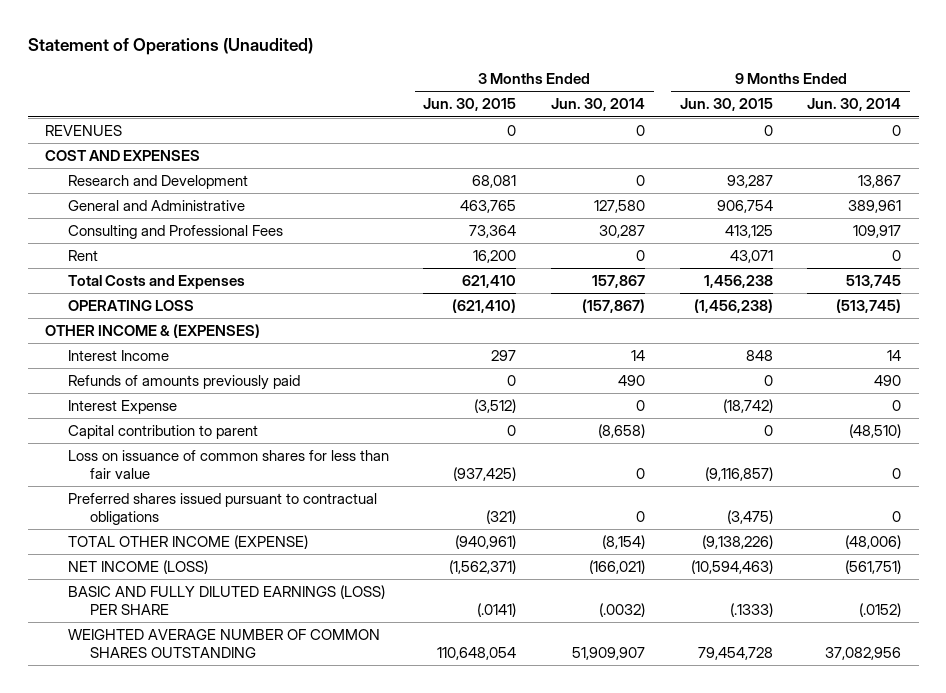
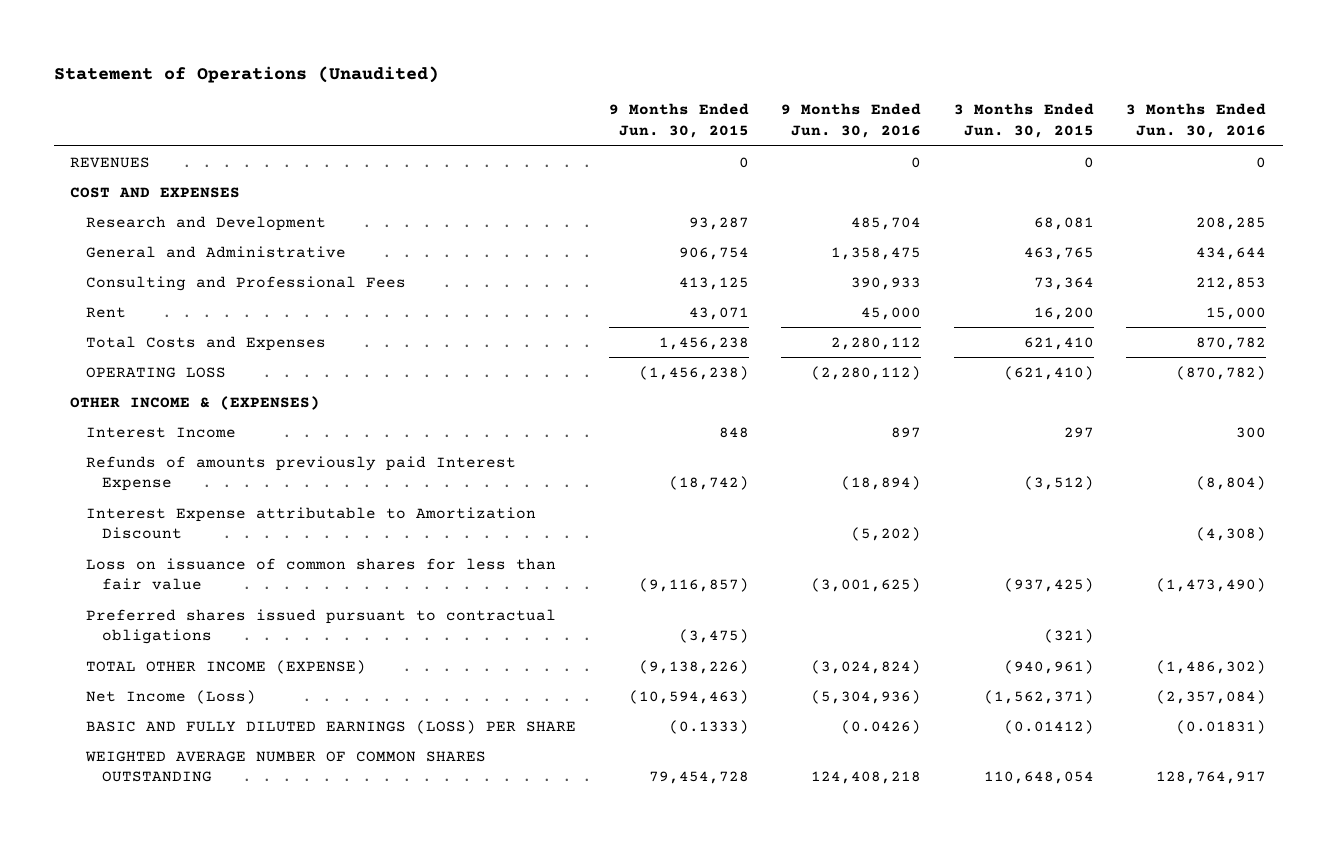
[551,98,646,112] Jun. 30, 2014 -> none
[807,98,902,112] Jun. 30, 2014 -> none
none -> [781,103,922,139] 9 Months Ended Jun. 30, 2016
none -> [1126,103,1267,139] 3 Months Ended Jun. 30, 2016
[67,375,300,391] Refunds of amounts previously paid -> none
[67,425,258,440] Capital contribution to parent -> none
[67,400,177,415] Interest Expense -> [86,455,517,492] Refunds of amounts previously paid Interest Expense
none -> [86,506,537,540] Interest Expense attributable to Amortization Discount
[67,560,208,575] NET INCOME (LOSS) -> [86,689,257,704] Net Income (Loss)
[477,603,517,618] (.0141) -> [1003,719,1094,734] (0.01412)
[729,603,773,618] (.1333) -> [668,719,749,734] (0.1333)

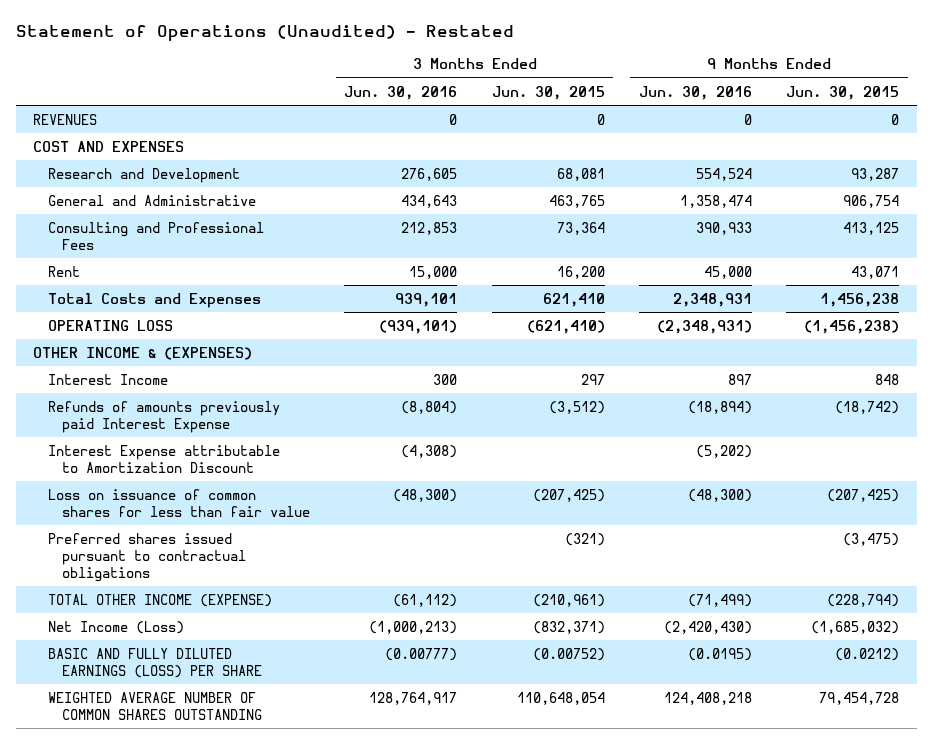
[53,65,439,83] Statement of Operations (Unaudited) -> [15,25,514,42] Statement of Operations (Unaudited) - Restated
[851,216,922,230] 485,704 -> [696,167,753,181] 554,524
[1196,216,1267,230] 208,285 -> [401,167,458,181] 276,605
[831,246,922,260] 1,358,475 -> [680,194,753,208] 1,358,474
[1196,246,1267,260] 434,644 -> [401,194,458,208] 434,643
[831,336,922,350] 2,280,112 -> [673,292,753,307] 2,348,931
[1196,336,1267,350] 870,782 -> [395,292,458,307] 939,101
[811,365,922,380] (2,280,112) -> [657,319,753,334] (2,348,931)
[1176,365,1267,380] (870,782) -> [379,319,458,334] (939,101)
[638,578,749,593] (9,116,857) -> [827,488,900,502] (207,425)
[811,578,922,593] (3,001,625) -> [688,488,753,502] (48,300)
[1003,578,1094,593] (937,425) -> [532,488,605,502] (207,425)
[1156,578,1267,593] (1,473,490) -> [393,488,458,502] (48,300)
[638,659,749,674] (9,138,226) -> [827,593,900,607] (228,794)
[811,659,922,674] (3,024,824) -> [688,593,753,607] (71,499)
[1003,659,1094,674] (940,961) -> [532,593,605,607] (210,961)
[1156,659,1267,674] (1,486,302) -> [393,593,458,607] (61,112)
[628,689,749,704] (10,594,463) -> [811,620,900,634] (1,685,032)
[811,689,922,704] (5,304,936) -> [664,620,753,634] (2,420,430)
[983,689,1094,704] (1,562,371) -> [532,620,605,634] (832,371)
[1156,689,1267,704] (2,357,084) -> [369,620,458,634] (1,000,213)
[668,719,749,734] (0.1333) -> [835,647,900,661] (0.0212)
[841,719,922,734] (0.0426) -> [688,647,753,661] (0.0195)
[1003,719,1094,734] (0.01412) -> [532,647,605,661] (0.00752)
[1176,719,1267,734] (0.01831) -> [385,647,458,661] (0.00777)

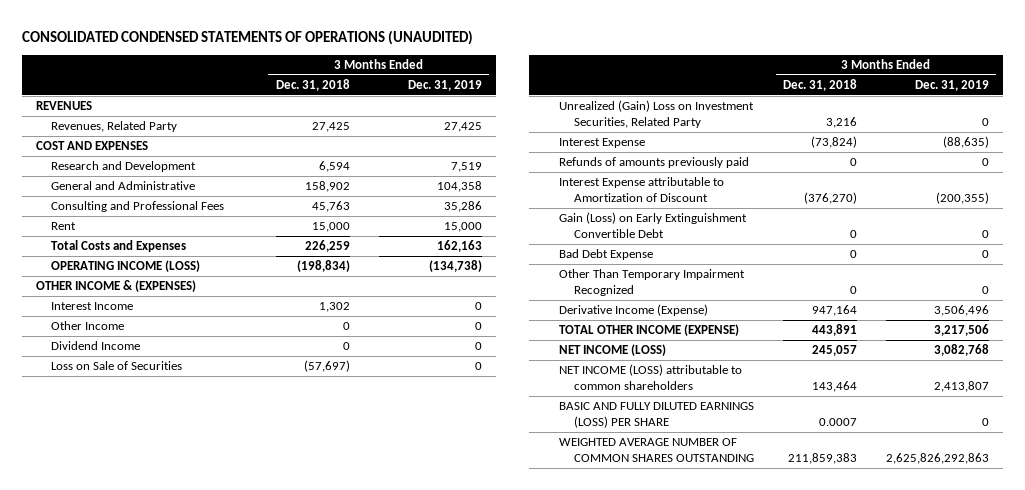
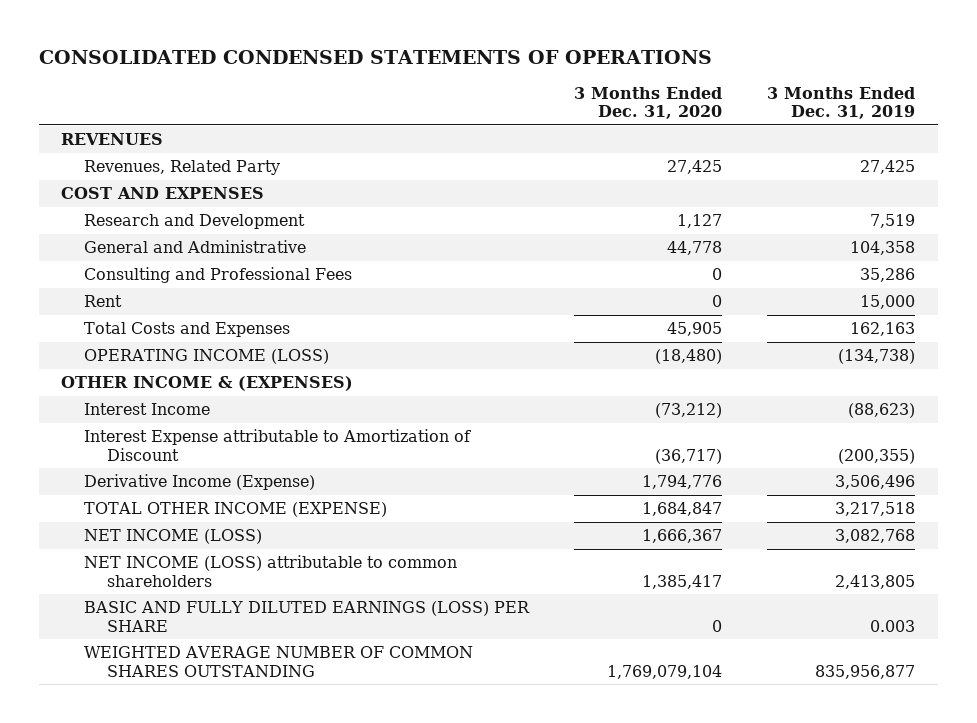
[21,29,473,45] CONSOLIDATED CONDENSED STATEMENTS OF OPERATIONS (UNAUDITED) -> [39,49,713,64] CONSOLIDATED CONDENSED STATEMENTS OF OPERATIONS
[275,79,350,92] Dec. 31, 2018 -> none
none -> [574,86,723,120] 3 Months Ended Dec. 31, 2020
[51,321,125,331] Other Income -> none
[51,341,141,351] Dividend Income -> none
[51,361,183,371] Loss on Sale of Securities -> none
[558,100,754,129] Unrealized (Gain) Loss on Investment Securities, Related Party -> none
[558,138,645,149] Interest Expense -> none
[558,157,749,169] Refunds of amounts previously paid -> none
[474,302,482,311] 0 -> [848,403,916,419] (88,623)
[558,212,747,239] Gain (Loss) on Early Extinguishment Convertible Debt -> none
[558,249,653,261] Bad Debt Expense -> none
[558,269,745,297] Other Than Temporary Impairment Recognized -> none
[933,324,989,337] 3,217,506 -> [835,502,916,517] 3,217,518
[933,381,989,393] 2,413,807 -> [835,574,916,589] 2,413,805
[981,418,989,427] 0 -> [870,619,916,632] 0.003
[885,453,989,465] 2,625,826,292,863 -> [815,664,916,679] 835,956,877

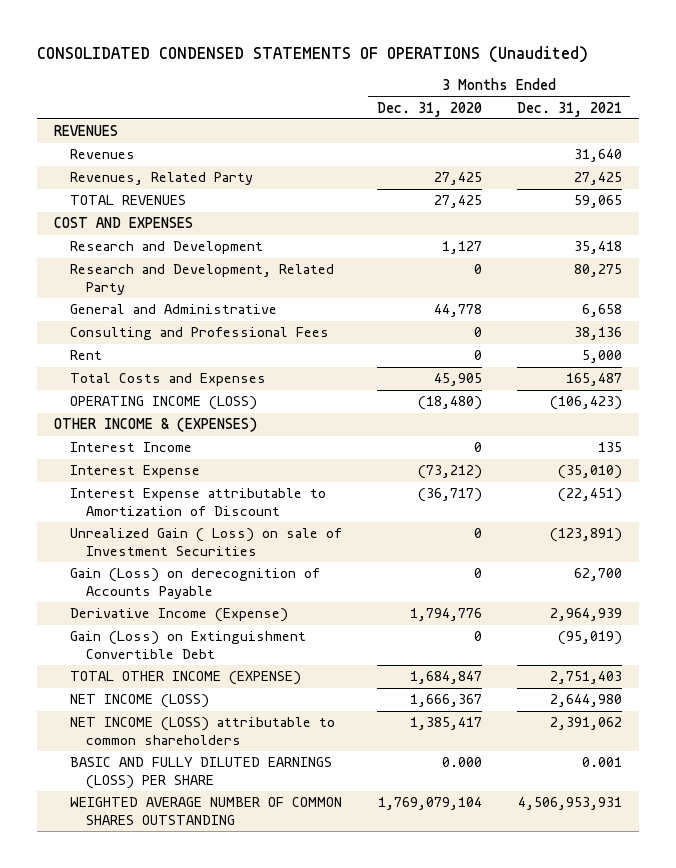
[39,49,713,64] CONSOLIDATED CONDENSED STATEMENTS OF OPERATIONS -> [36,46,588,64] CONSOLIDATED CONDENSED STATEMENTS OF OPERATIONS (Unaudited)
[767,86,916,120] 3 Months Ended Dec. 31, 2019 -> none
none -> [516,101,622,117] Dec. 31, 2021
none -> [70,149,136,160] Revenues
none -> [70,195,187,206] TOTAL REVENUES
none -> [70,264,335,295] Research and Development, Related Party
[655,403,723,419] (73,212) -> [473,442,482,453] 0
none -> [70,465,201,479] Interest Expense
none -> [70,528,343,556] Unrealized Gain ( Loss) on sale of Investment Securities
none -> [70,568,321,599] Gain (Loss) on derecognition of Accounts Payable
none -> [70,631,307,659] Gain (Loss) on Extinguishment Convertible Debt
[712,619,723,632] 0 -> [441,757,482,768] 0.000

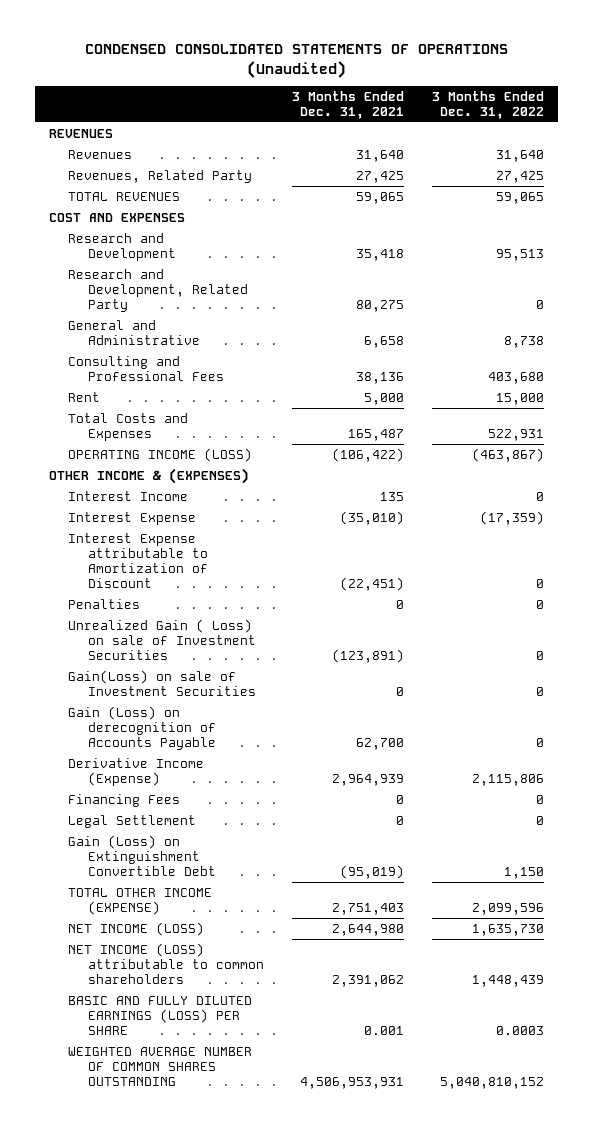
[36,46,588,64] CONSOLIDATED CONDENSED STATEMENTS OF OPERATIONS (Unaudited) -> [84,44,508,78] CONDENSED CONSOLIDATED STATEMENTS OF OPERATIONS (Unaudited)
[376,101,482,117] Dec. 31, 2020 -> none
none -> [432,90,545,119] 3 Months Ended Dec. 31, 2022
[549,396,622,411] (106,423) -> [331,447,404,462] (106,422)
none -> [68,598,141,609] Penalties
none -> [68,669,256,696] Gain(Loss) on sale of Investment Securities
none -> [68,793,181,807] Financing Fees
none -> [68,814,197,828] Legal Settlement

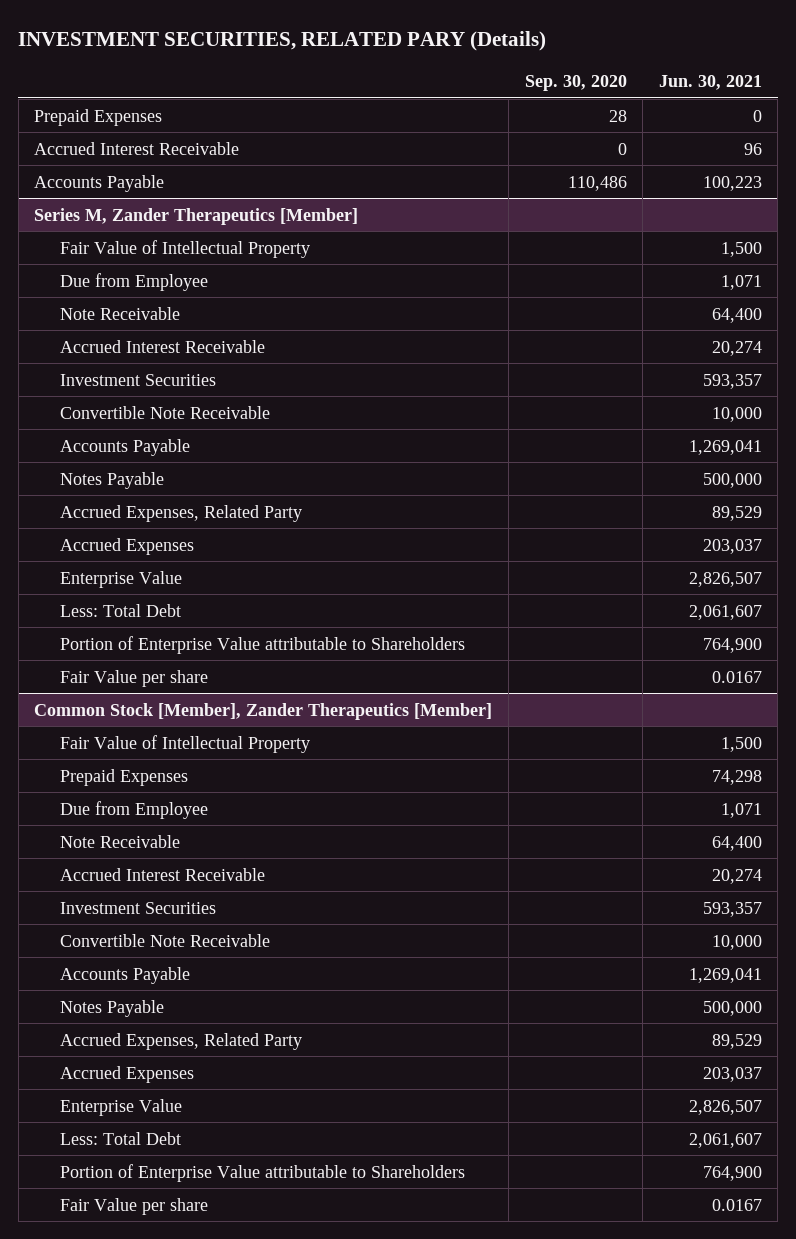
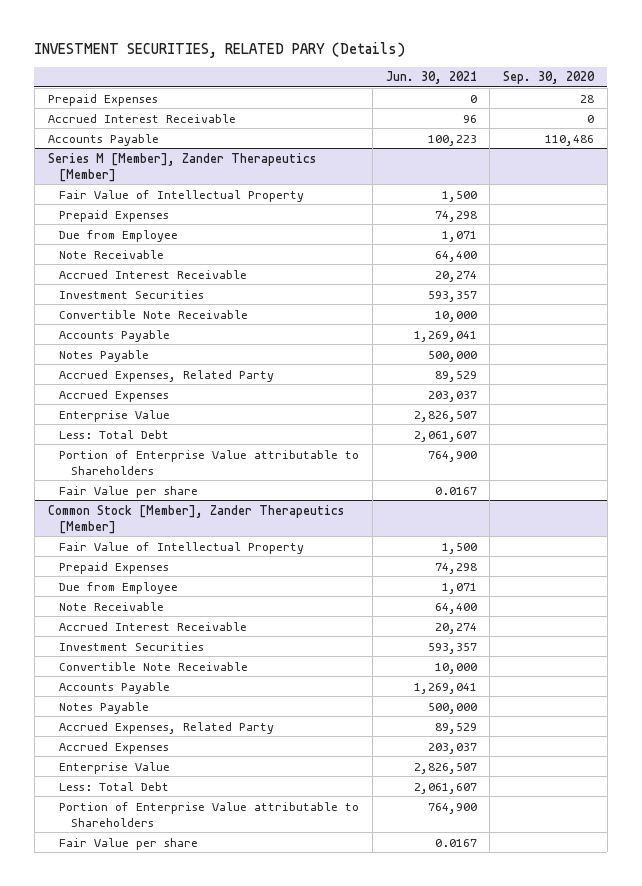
[34,207,359,225] Series M, Zander Therapeutics [Member] -> [47,152,316,182] Series M [Member], Zander Therapeutics [Member]
none -> [59,209,170,222] Prepaid Expenses

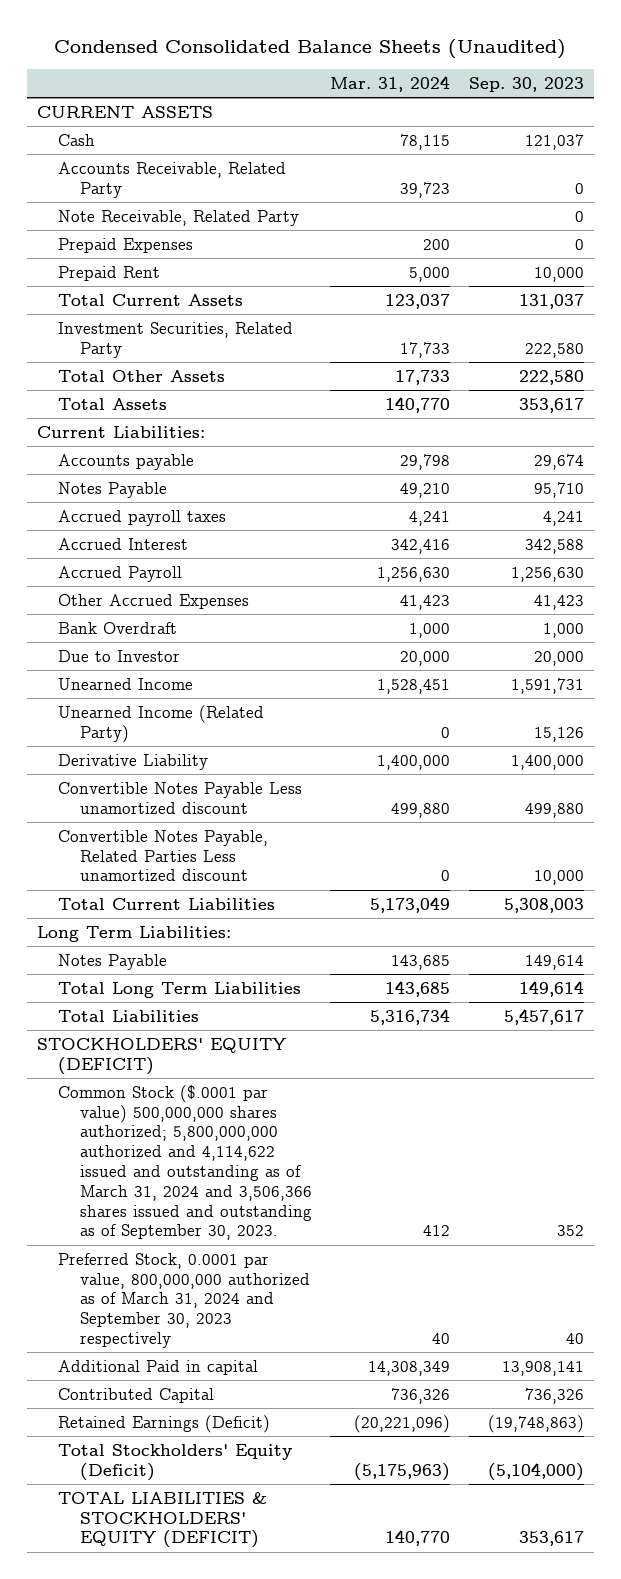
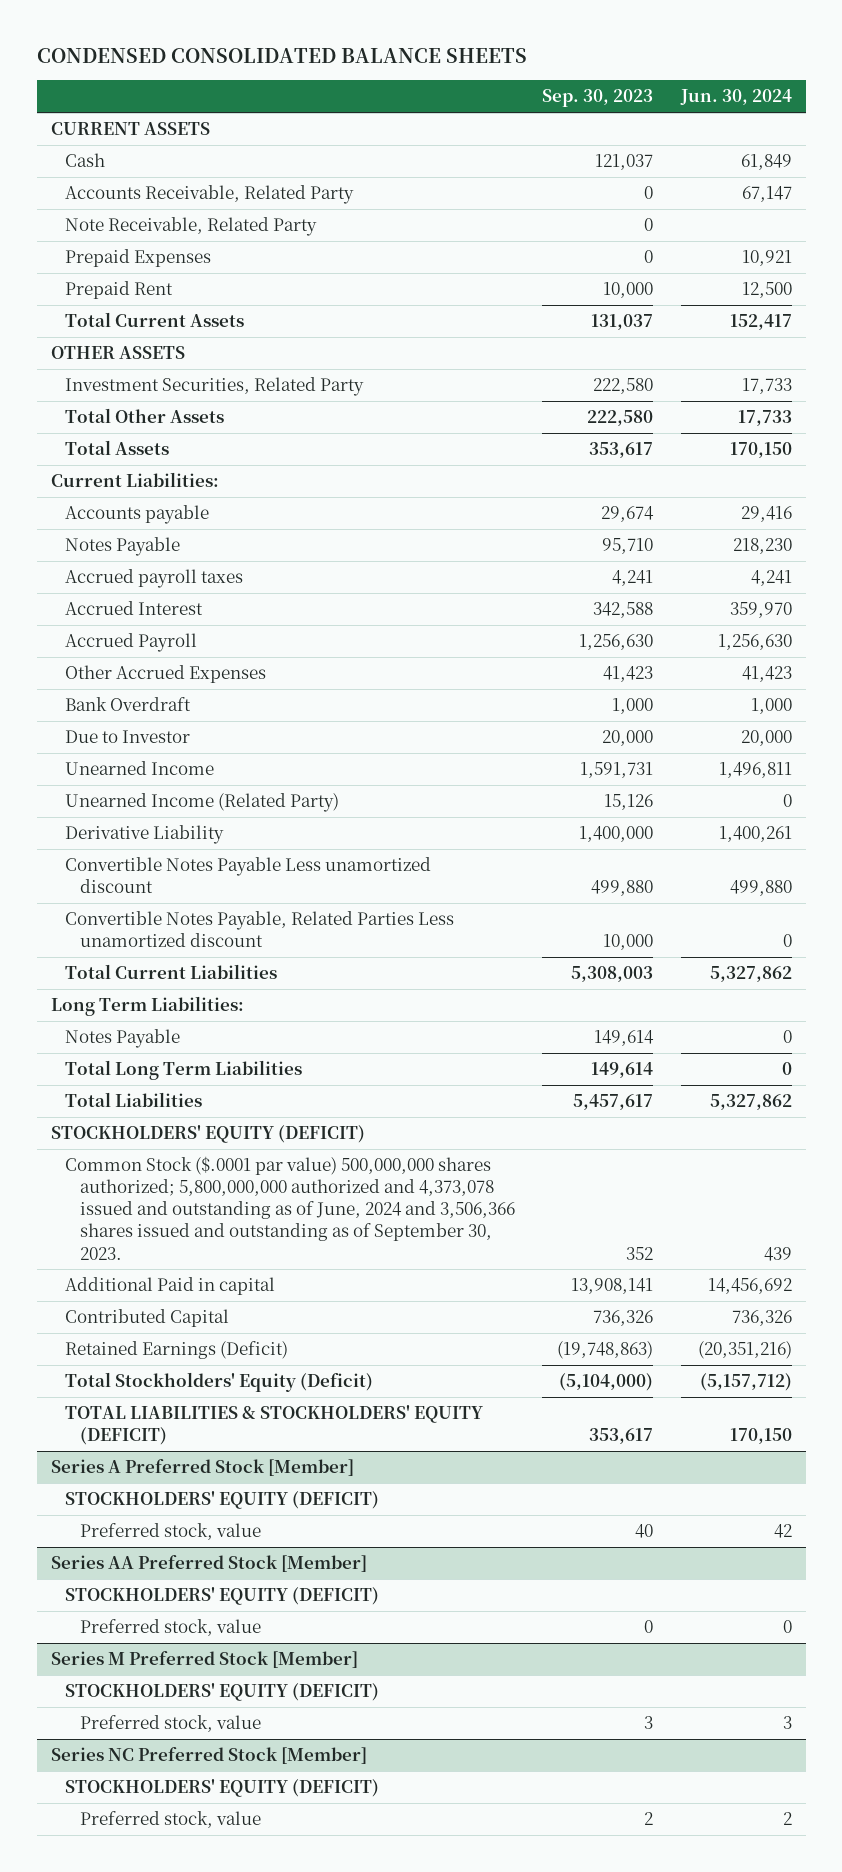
[54,38,567,59] Condensed Consolidated Balance Sheets (Unaudited) -> [36,48,527,64] CONDENSED CONSOLIDATED BALANCE SHEETS
[330,75,451,92] Mar. 31, 2024 -> none
none -> [679,89,792,106] Jun. 30, 2024
none -> [50,346,185,360] OTHER ASSETS
[58,1252,310,1348] Preferred Stock, 0.0001 par value, 800,000,000 authorized as of March 31, 2024 and September 30, 2023 respectively -> none
[58,1084,312,1241] Common Stock ($.0001 par value) 500,000,000 shares authorized; 5,800,000,000 authorized and 4,114,622 issued and outstanding as of March 31, 2024 and 3,506,366 shares issued and outstanding as of September 30, 2023. -> [65,1156,515,1260] Common Stock ($.0001 par value) 500,000,000 shares authorized; 5,800,000,000 authorized and 4,373,078 issued and outstanding as of June, 2024 and 3,506,366 shares issued and outstanding as of September 30, 2023.
none -> [50,1459,354,1477] Series A Preferred Stock [Member]
none -> [65,1491,380,1510] STOCKHOLDERS' EQUITY (DEFICIT)
none -> [79,1523,261,1541] Preferred stock, value
none -> [50,1555,367,1573] Series AA Preferred Stock [Member]
none -> [65,1587,380,1606] STOCKHOLDERS' EQUITY (DEFICIT)
none -> [79,1619,261,1637] Preferred stock, value
none -> [50,1651,358,1669] Series M Preferred Stock [Member]
none -> [65,1683,380,1702] STOCKHOLDERS' EQUITY (DEFICIT)
none -> [79,1715,261,1733] Preferred stock, value
none -> [50,1747,367,1765] Series NC Preferred Stock [Member]
none -> [65,1779,380,1798] STOCKHOLDERS' EQUITY (DEFICIT)
none -> [79,1811,261,1829] Preferred stock, value

